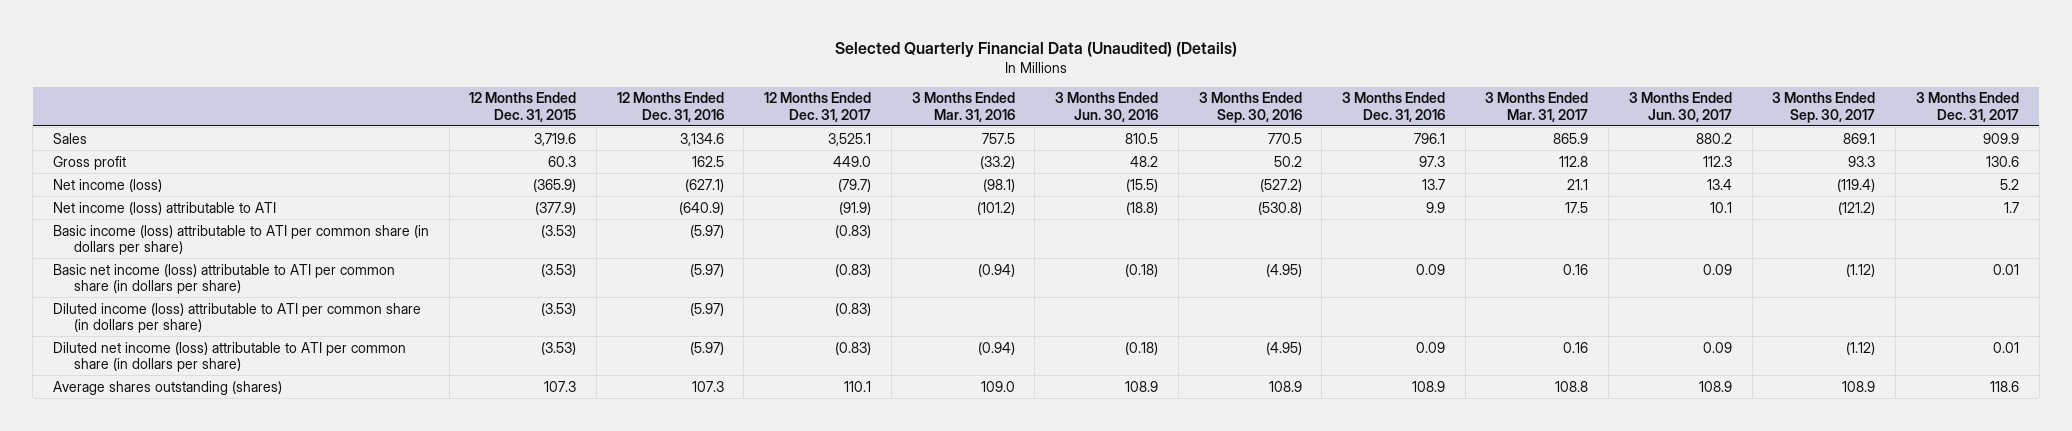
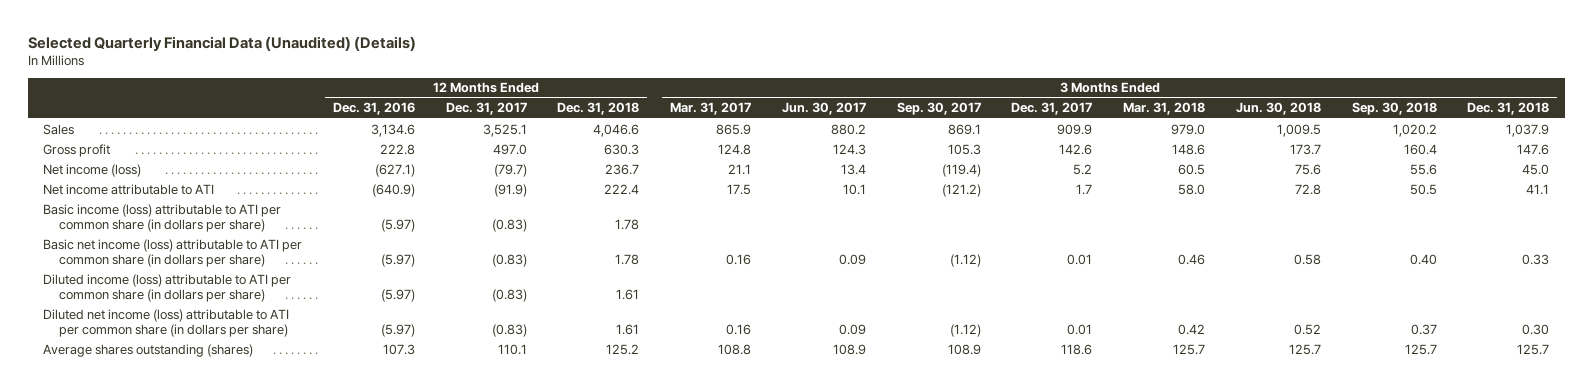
[469,92,577,122] 12 Months Ended Dec. 31, 2015 -> none
[911,92,1015,122] 3 Months Ended Mar. 31, 2016 -> none
[1055,92,1159,122] 3 Months Ended Jun. 30, 2016 -> none
[1198,92,1302,123] 3 Months Ended Sep. 30, 2016 -> none
[1342,92,1446,122] 3 Months Ended Dec. 31, 2016 -> none
none -> [557,102,640,116] Dec. 31, 2018
none -> [1123,102,1206,116] Mar. 31, 2018
none -> [1235,102,1321,116] Jun. 30, 2018
none -> [1351,102,1437,116] Sep. 30, 2018
none -> [1467,102,1550,116] Dec. 31, 2018
[691,155,724,167] 162.5 -> [379,143,415,155] 222.8
[833,155,872,167] 449.0 -> [492,143,527,155] 497.0
[1559,155,1589,167] 112.8 -> [718,143,752,155] 124.8
[1702,155,1732,167] 112.3 -> [832,143,866,155] 124.3
[1848,155,1876,167] 93.3 -> [947,143,981,155] 105.3
[1985,155,2019,167] 130.6 -> [1059,143,1093,155] 142.6
[52,201,276,215] Net income (loss) attributable to ATI -> [43,183,215,195] Net income attributable to ATI

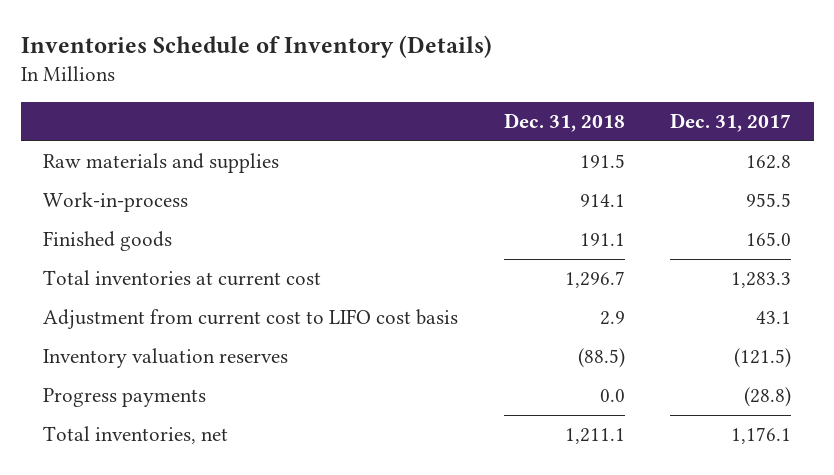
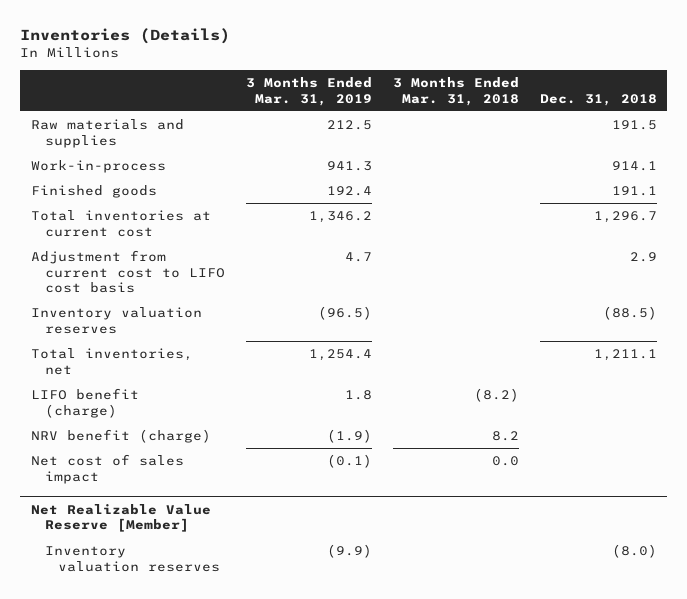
[20,34,492,58] Inventories Schedule of Inventory (Details) -> [20,28,231,45] Inventories (Details)
[670,113,792,133] Dec. 31, 2017 -> none
none -> [245,77,372,106] 3 Months Ended Mar. 31, 2019
none -> [392,77,519,106] 3 Months Ended Mar. 31, 2018
[43,388,207,408] Progress payments -> none
none -> [30,388,139,418] LIFO benefit (charge)
none -> [30,429,211,444] NRV benefit (charge)
none -> [30,454,184,484] Net cost of sales impact
none -> [30,503,211,533] Net Realizable Value Reserve [Member]
none -> [44,546,221,572] Inventory valuation reserves

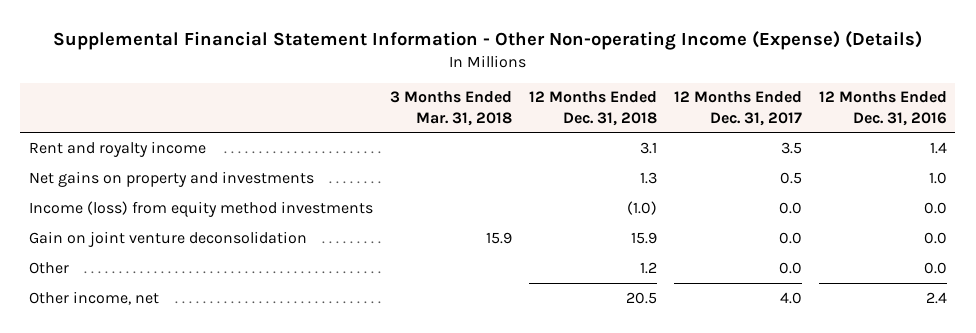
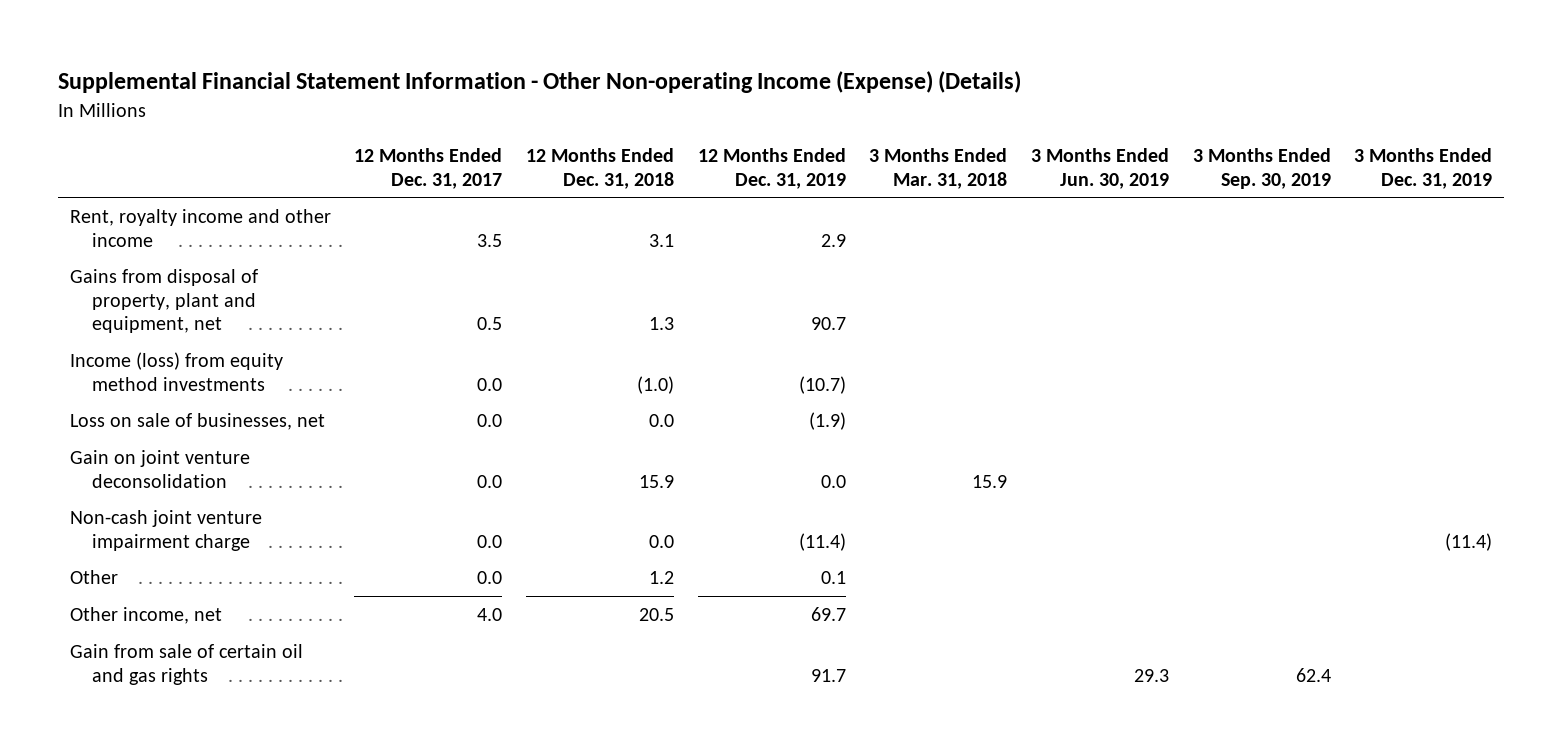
[818,91,947,126] 12 Months Ended Dec. 31, 2016 -> none
none -> [697,147,846,189] 12 Months Ended Dec. 31, 2019
none -> [1030,147,1169,189] 3 Months Ended Jun. 30, 2019
none -> [1192,147,1331,189] 3 Months Ended Sep. 30, 2019
none -> [1354,147,1493,189] 3 Months Ended Dec. 31, 2019
[28,140,206,157] Rent and royalty income -> [69,209,331,247] Rent, royalty income and other income
[28,170,314,187] Net gains on property and investments -> [69,269,258,334] Gains from disposal of property, plant and equipment, net
none -> [69,413,325,431] Loss on sale of businesses, net
none -> [69,510,262,551] Non-cash joint venture impairment charge
none -> [69,644,303,685] Gain from sale of certain oil and gas rights

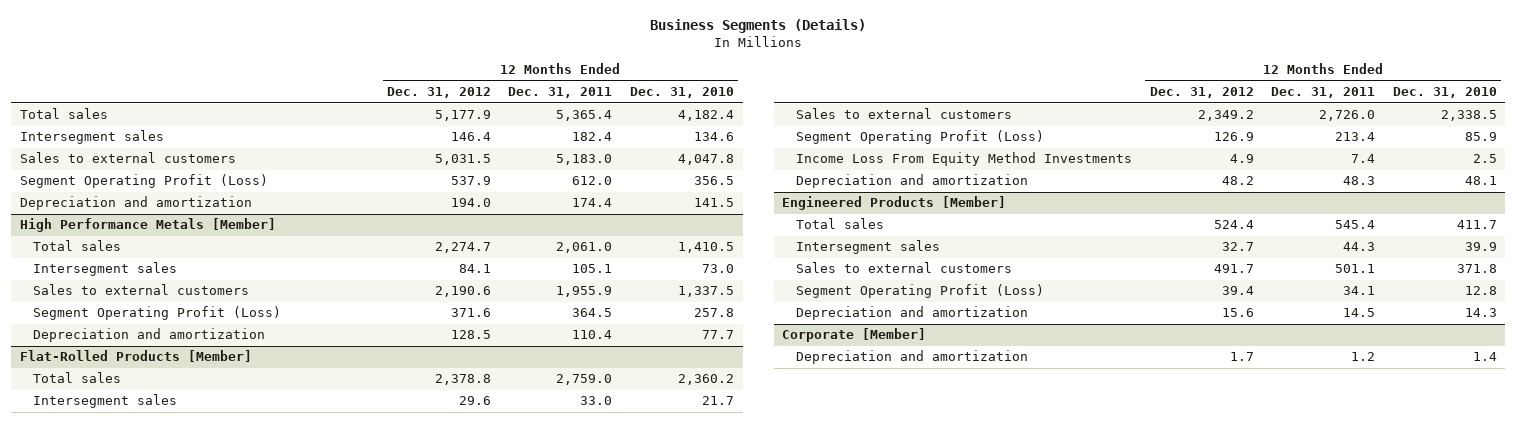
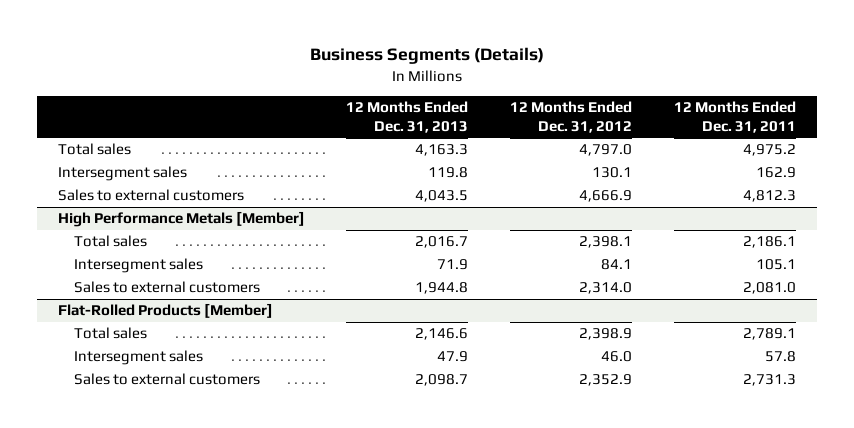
[629,87,734,99] Dec. 31, 2010 -> none
none -> [346,101,469,133] 12 Months Ended Dec. 31, 2013
[19,174,268,189] Segment Operating Profit (Loss) -> none
[19,196,252,211] Depreciation and amortization -> none
[434,110,491,122] 5,177.9 -> [579,144,633,157] 4,797.0
[556,110,613,122] 5,365.4 -> [742,144,796,157] 4,975.2
[450,132,491,142] 146.4 -> [592,167,633,179] 130.1
[572,132,613,142] 182.4 -> [755,167,796,179] 162.9
[434,154,491,166] 5,031.5 -> [579,190,633,203] 4,666.9
[556,154,613,166] 5,183.0 -> [742,190,796,203] 4,812.3
[434,242,491,254] 2,274.7 -> [579,236,633,249] 2,398.1
[556,242,613,254] 2,061.0 -> [742,236,796,249] 2,186.1
[33,306,282,321] Segment Operating Profit (Loss) -> none
[33,328,266,343] Depreciation and amortization -> none
[434,286,491,298] 2,190.6 -> [579,282,633,295] 2,314.0
[556,286,613,298] 1,955.9 -> [742,282,796,295] 2,081.0
[796,130,1045,145] Segment Operating Profit (Loss) -> none
[796,152,1133,167] Income Loss From Equity Method Investments -> none
[796,174,1029,189] Depreciation and amortization -> none
[782,196,1007,211] Engineered Products [Member] -> none
[796,218,885,230] Total sales -> none
[796,240,941,255] Intersegment sales -> none
[796,262,1013,274] Sales to external customers -> none
[796,284,1045,299] Segment Operating Profit (Loss) -> none
[796,306,1029,321] Depreciation and amortization -> none
[782,328,927,343] Corporate [Member] -> none
[796,350,1029,365] Depreciation and amortization -> none
[434,374,491,386] 2,378.8 -> [579,328,633,341] 2,398.9
[556,374,613,386] 2,759.0 -> [742,328,796,341] 2,789.1
[458,396,491,406] 29.6 -> [601,351,633,363] 46.0
[580,396,613,406] 33.0 -> [764,351,796,363] 57.8
[1197,110,1254,122] 2,349.2 -> [579,374,633,387] 2,352.9
[1319,110,1376,122] 2,726.0 -> [742,374,796,387] 2,731.3

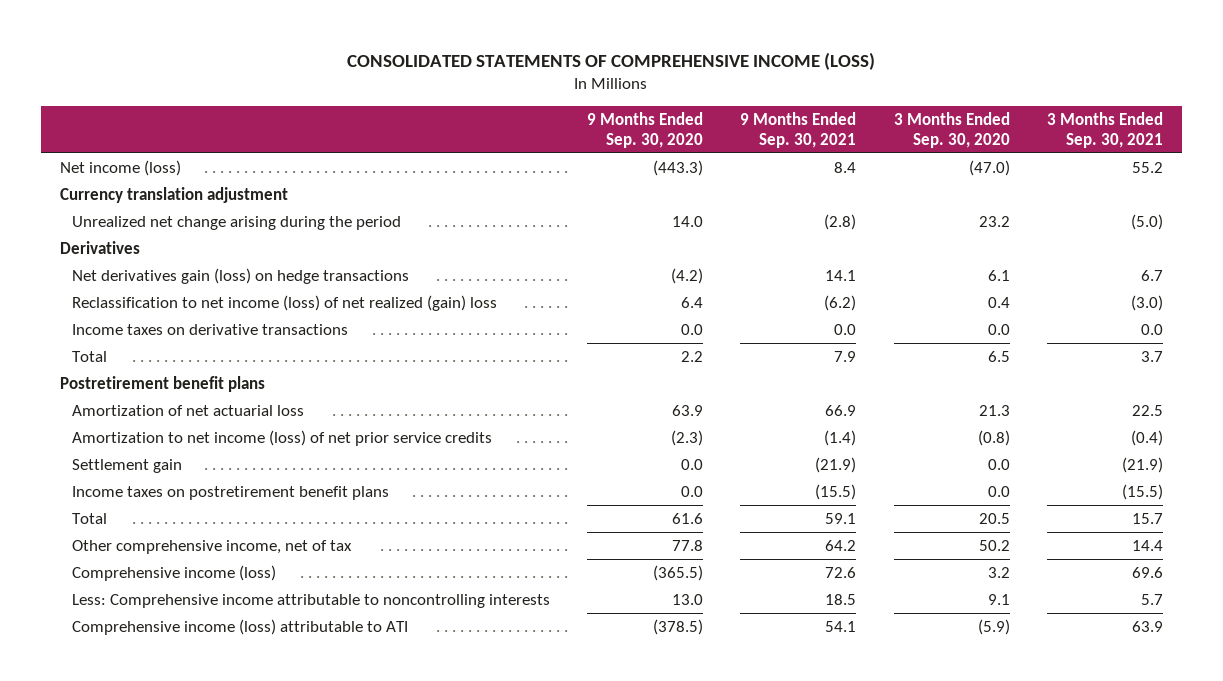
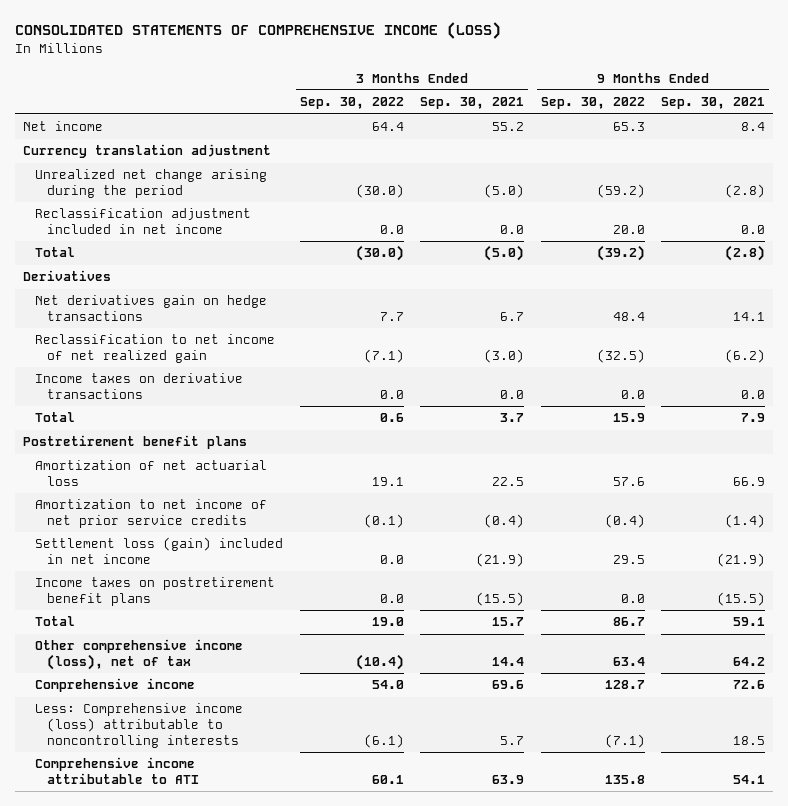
[586,111,703,148] 9 Months Ended Sep. 30, 2020 -> none
[893,111,1010,148] 3 Months Ended Sep. 30, 2020 -> none
none -> [299,97,404,110] Sep. 30, 2022
none -> [540,97,645,110] Sep. 30, 2022
[59,159,181,176] Net income (loss) -> [23,121,104,132] Net income
none -> [35,208,252,235] Reclassification adjustment included in net income
none -> [35,247,76,258] Total
[71,267,409,284] Net derivatives gain (loss) on hedge transactions -> [35,295,268,322] Net derivatives gain on hedge transactions
[71,294,497,311] Reclassification to net income (loss) of net realized (gain) loss -> [35,334,276,364] Reclassification to net income of net realized gain
[71,429,492,446] Amortization to net income (loss) of net prior service credits -> [35,499,268,529] Amortization to net income of net prior service credits
[71,458,182,473] Settlement gain -> [35,537,284,565] Settlement loss (gain) included in net income
[71,539,352,554] Other comprehensive income, net of tax -> [35,639,244,671] Other comprehensive income (loss), net of tax
[71,564,276,581] Comprehensive income (loss) -> [35,678,196,693] Comprehensive income
[71,593,550,608] Less: Comprehensive income attributable to noncontrolling interests -> [35,703,244,748] Less: Comprehensive income (loss) attributable to noncontrolling interests
[71,618,408,635] Comprehensive income (loss) attributable to ATI -> [35,757,200,785] Comprehensive income attributable to ATI

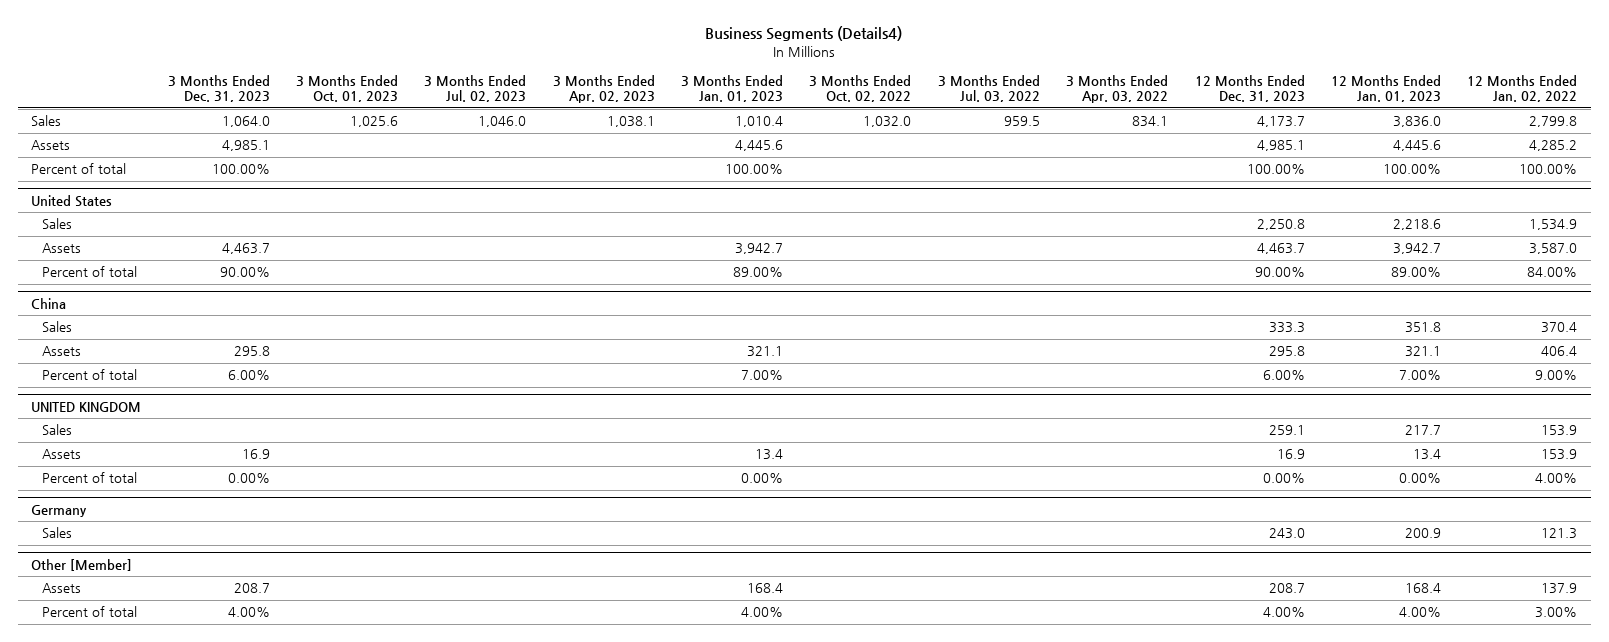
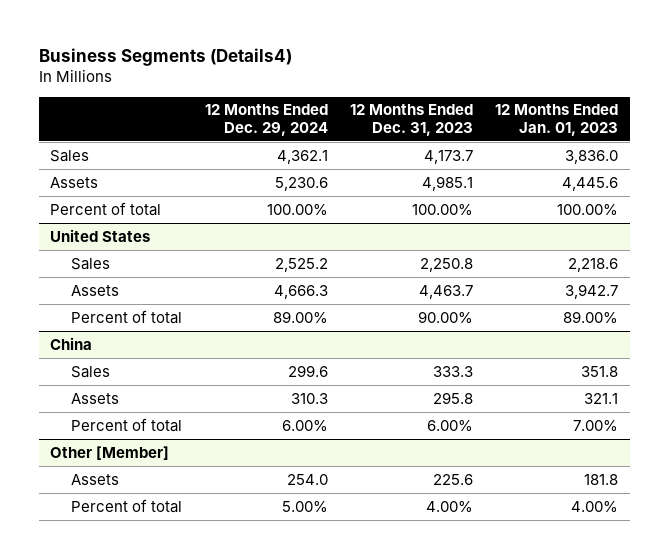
[167,74,270,103] 3 Months Ended Dec. 31, 2023 -> none
[295,74,398,103] 3 Months Ended Oct. 01, 2023 -> none
[424,74,527,103] 3 Months Ended Jul. 02, 2023 -> none
[552,74,655,104] 3 Months Ended Apr. 02, 2023 -> none
[681,74,784,103] 3 Months Ended Jan. 01, 2023 -> none
[809,74,912,103] 3 Months Ended Oct. 02, 2022 -> none
[937,74,1040,103] 3 Months Ended Jul. 03, 2022 -> none
[1066,74,1169,104] 3 Months Ended Apr. 03, 2022 -> none
[1467,74,1578,103] 12 Months Ended Jan. 02, 2022 -> none
none -> [204,104,328,136] 12 Months Ended Dec. 29, 2024
[31,402,142,413] UNITED KINGDOM -> none
[41,424,72,436] Sales -> none
[41,449,81,460] Assets -> none
[41,472,137,484] Percent of total -> none
[31,505,88,518] Germany -> none
[41,527,72,539] Sales -> none
[1268,583,1305,594] 208.7 -> [433,473,474,485] 225.6
[1405,583,1442,594] 168.4 -> [584,473,619,485] 181.8

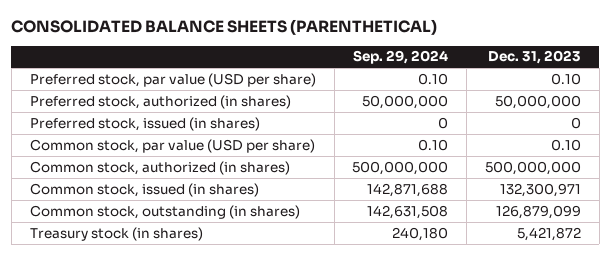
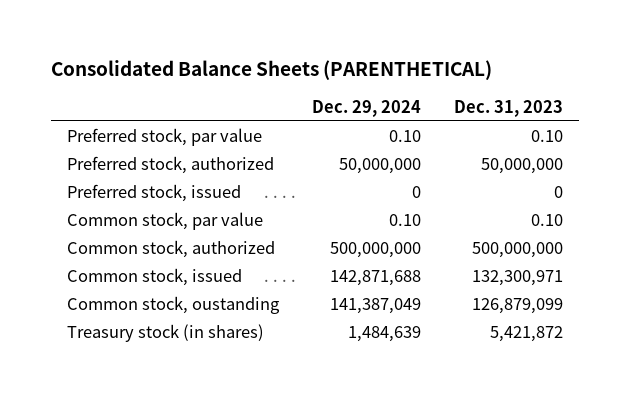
[11,19,438,36] CONSOLIDATED BALANCE SHEETS (PARENTHETICAL) -> [50,60,492,81] Consolidated Balance Sheets (PARENTHETICAL)
[353,50,449,65] Sep. 29, 2024 -> none
none -> [312,99,422,117] Dec. 29, 2024
[29,72,316,87] Preferred stock, par value (USD per share) -> [67,128,263,147] Preferred stock, par value
[29,94,291,109] Preferred stock, authorized (in shares) -> [67,156,275,175] Preferred stock, authorized
[29,116,260,131] Preferred stock, issued (in shares) -> [67,184,242,203] Preferred stock, issued
[29,138,315,153] Common stock, par value (USD per share) -> [67,212,264,231] Common stock, par value
[29,160,290,175] Common stock, authorized (in shares) -> [67,240,276,259] Common stock, authorized
[29,182,259,197] Common stock, issued (in shares) -> [67,268,243,287] Common stock, issued
[29,204,300,219] Common stock, outstanding (in shares) -> [67,296,281,315] Common stock, oustanding

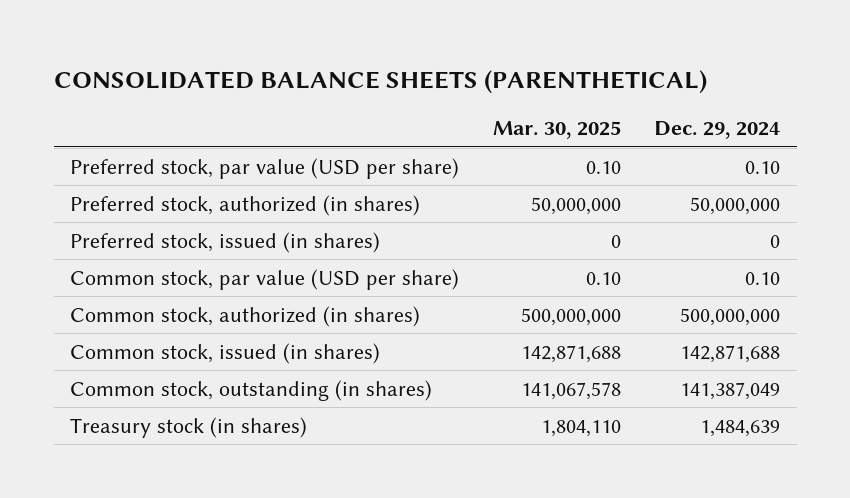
[50,60,492,81] Consolidated Balance Sheets (PARENTHETICAL) -> [53,69,707,94] CONSOLIDATED BALANCE SHEETS (PARENTHETICAL)
[453,99,563,117] Dec. 31, 2023 -> none
none -> [492,121,621,140] Mar. 30, 2025
[67,128,263,147] Preferred stock, par value -> [70,157,460,179] Preferred stock, par value (USD per share)
[67,156,275,175] Preferred stock, authorized -> [70,194,421,216] Preferred stock, authorized (in shares)
[67,184,242,203] Preferred stock, issued -> [70,231,381,253] Preferred stock, issued (in shares)
[67,212,264,231] Common stock, par value -> [70,268,460,290] Common stock, par value (USD per share)
[67,240,276,259] Common stock, authorized -> [70,305,421,327] Common stock, authorized (in shares)
[67,268,243,287] Common stock, issued -> [70,342,381,364] Common stock, issued (in shares)
[67,296,281,315] Common stock, oustanding -> [70,379,433,401] Common stock, outstanding (in shares)

